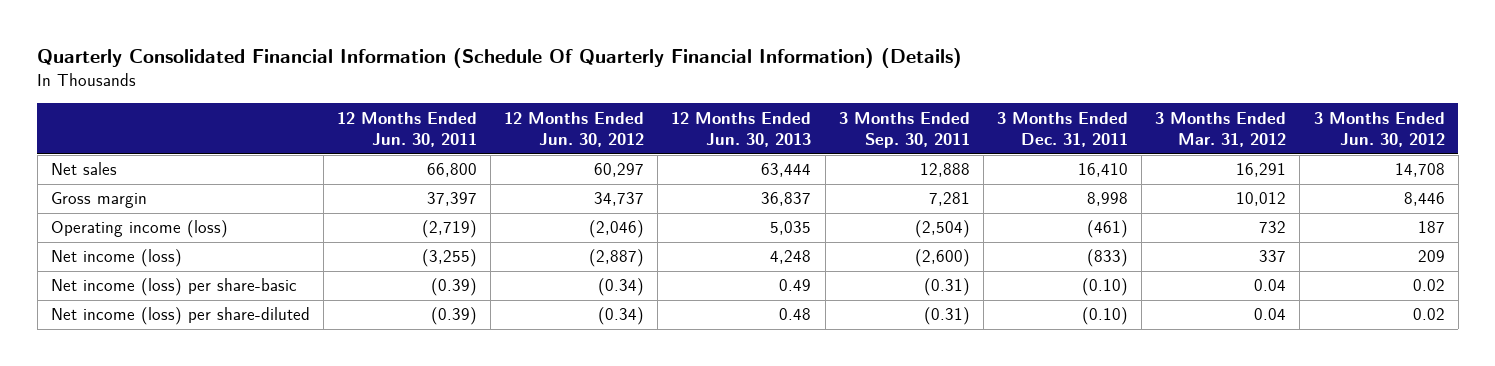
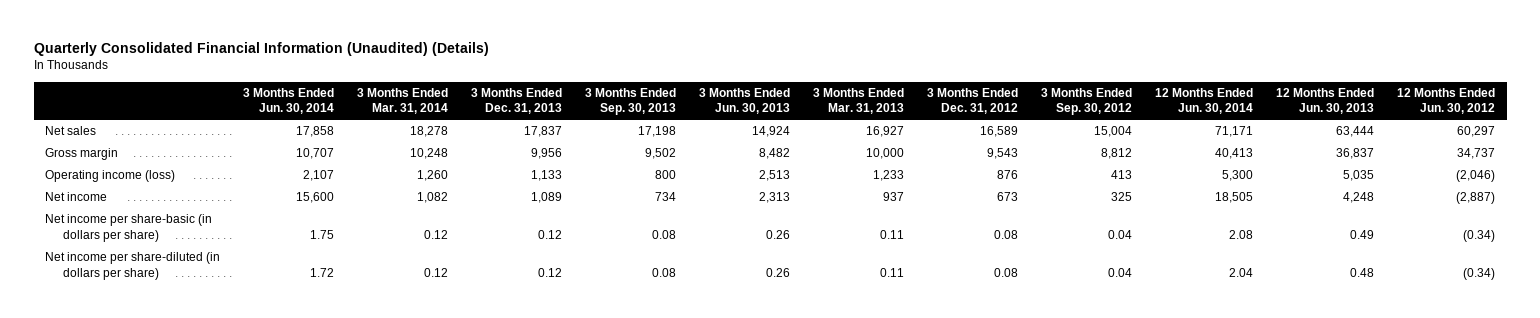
[37,48,963,69] Quarterly Consolidated Financial Information (Schedule Of Quarterly Financial Information) (Details) -> [33,41,489,56] Quarterly Consolidated Financial Information (Unaudited) (Details)
[336,111,477,148] 12 Months Ended Jun. 30, 2011 -> none
[838,111,970,149] 3 Months Ended Sep. 30, 2011 -> none
[997,111,1129,148] 3 Months Ended Dec. 31, 2011 -> none
[1155,111,1287,148] 3 Months Ended Mar. 31, 2012 -> none
[1313,111,1445,148] 3 Months Ended Jun. 30, 2012 -> none
none -> [243,87,335,115] 3 Months Ended Jun. 30, 2014
none -> [357,87,449,115] 3 Months Ended Mar. 31, 2014
none -> [471,87,563,115] 3 Months Ended Dec. 31, 2013
none -> [585,87,677,116] 3 Months Ended Sep. 30, 2013
none -> [699,87,791,115] 3 Months Ended Jun. 30, 2013
none -> [813,87,905,115] 3 Months Ended Mar. 31, 2013
none -> [927,87,1019,115] 3 Months Ended Dec. 31, 2012
none -> [1041,87,1133,116] 3 Months Ended Sep. 30, 2012
none -> [1155,87,1254,115] 12 Months Ended Jun. 30, 2014
[50,249,182,268] Net income (loss) -> [45,192,108,202] Net income
[50,278,297,297] Net income (loss) per share-basic -> [45,214,213,242] Net income per share-basic (in dollars per share)
[50,307,310,326] Net income (loss) per share-diluted -> [45,252,221,280] Net income per share-diluted (in dollars per share)

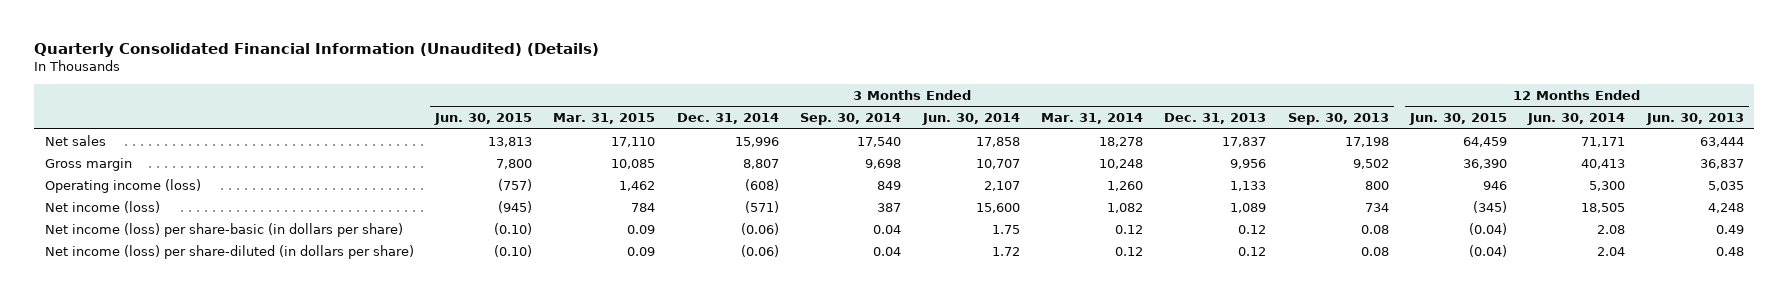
[699,87,791,115] 3 Months Ended Jun. 30, 2013 -> none
[813,87,905,115] 3 Months Ended Mar. 31, 2013 -> none
[927,87,1019,115] 3 Months Ended Dec. 31, 2012 -> none
[1041,87,1133,116] 3 Months Ended Sep. 30, 2012 -> none
[1397,87,1496,115] 12 Months Ended Jun. 30, 2012 -> none
none -> [434,113,533,126] Jun. 30, 2015
none -> [553,113,656,125] Mar. 31, 2015
none -> [676,113,779,125] Dec. 31, 2014
none -> [800,113,902,126] Sep. 30, 2014
none -> [1408,113,1507,126] Jun. 30, 2015
[45,192,108,202] Net income -> [44,200,160,213] Net income (loss)
[45,214,213,242] Net income per share-basic (in dollars per share) -> [44,222,403,237] Net income (loss) per share-basic (in dollars per share)
[45,252,221,280] Net income per share-diluted (in dollars per share) -> [44,244,414,259] Net income (loss) per share-diluted (in dollars per share)

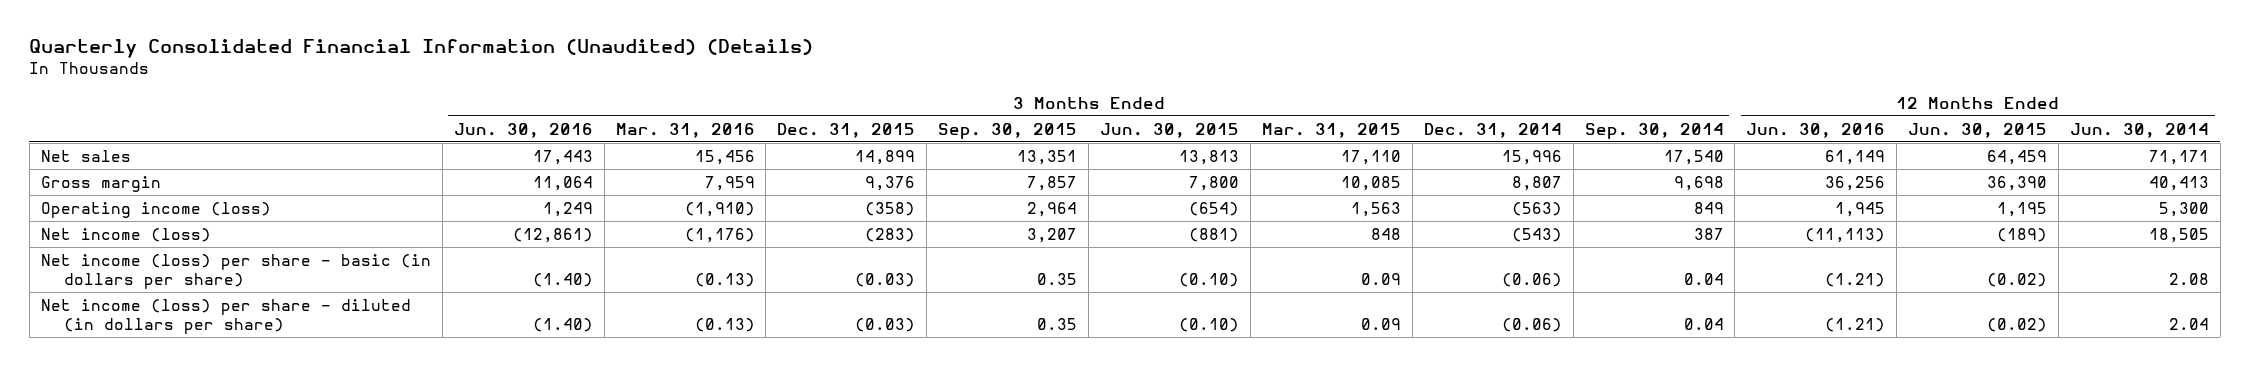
[921,113,1020,126] Jun. 30, 2014 -> none
[1040,113,1143,125] Mar. 31, 2014 -> none
[1164,113,1267,125] Dec. 31, 2013 -> none
[1287,113,1389,126] Sep. 30, 2013 -> none
[1645,113,1744,126] Jun. 30, 2013 -> none
none -> [453,122,593,138] Jun. 30, 2016
none -> [615,122,755,138] Mar. 31, 2016
none -> [777,122,916,138] Dec. 31, 2015
none -> [938,122,1078,139] Sep. 30, 2015
none -> [1746,122,1886,138] Jun. 30, 2016
[498,178,533,191] (757) -> [1189,201,1240,216] (654)
[619,180,656,191] 1,462 -> [1350,201,1401,217] 1,563
[744,178,779,191] (608) -> [1511,201,1562,216] (563)
[1482,180,1507,190] 946 -> [1997,201,2048,217] 1,195
[498,200,533,213] (945) -> [1189,227,1240,242] (881)
[631,202,656,212] 784 -> [1370,227,1401,240] 848
[744,200,779,213] (571) -> [1511,227,1562,242] (543)
[1472,200,1507,213] (345) -> [1997,227,2048,242] (189)
[44,222,403,237] Net income (loss) per share-basic (in dollars per share) -> [40,253,431,289] Net income (loss) per share - basic (in dollars per share)
[1468,222,1507,235] (0.04) -> [1987,272,2048,287] (0.02)
[44,244,414,259] Net income (loss) per share-diluted (in dollars per share) -> [40,298,411,334] Net income (loss) per share - diluted (in dollars per share)
[1468,244,1507,257] (0.04) -> [1987,317,2048,332] (0.02)

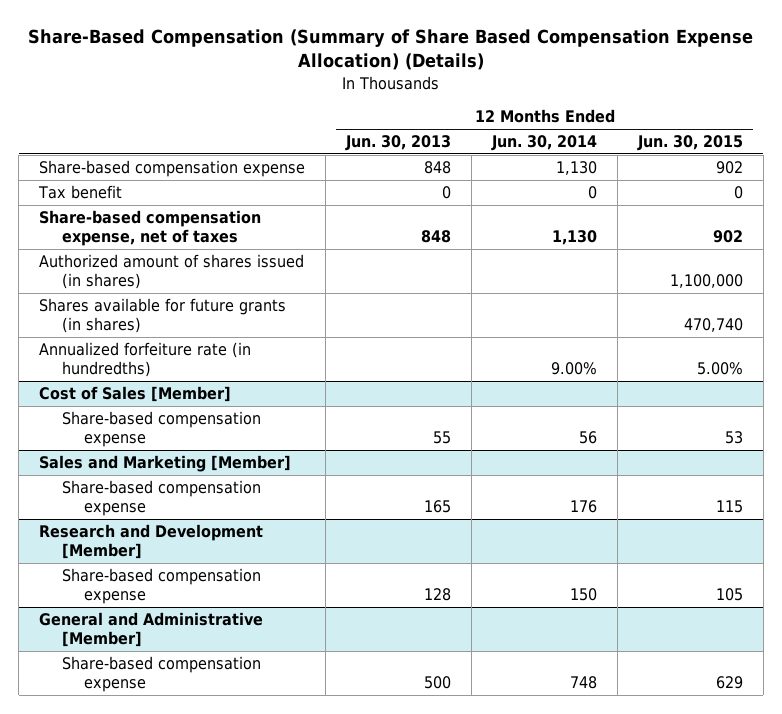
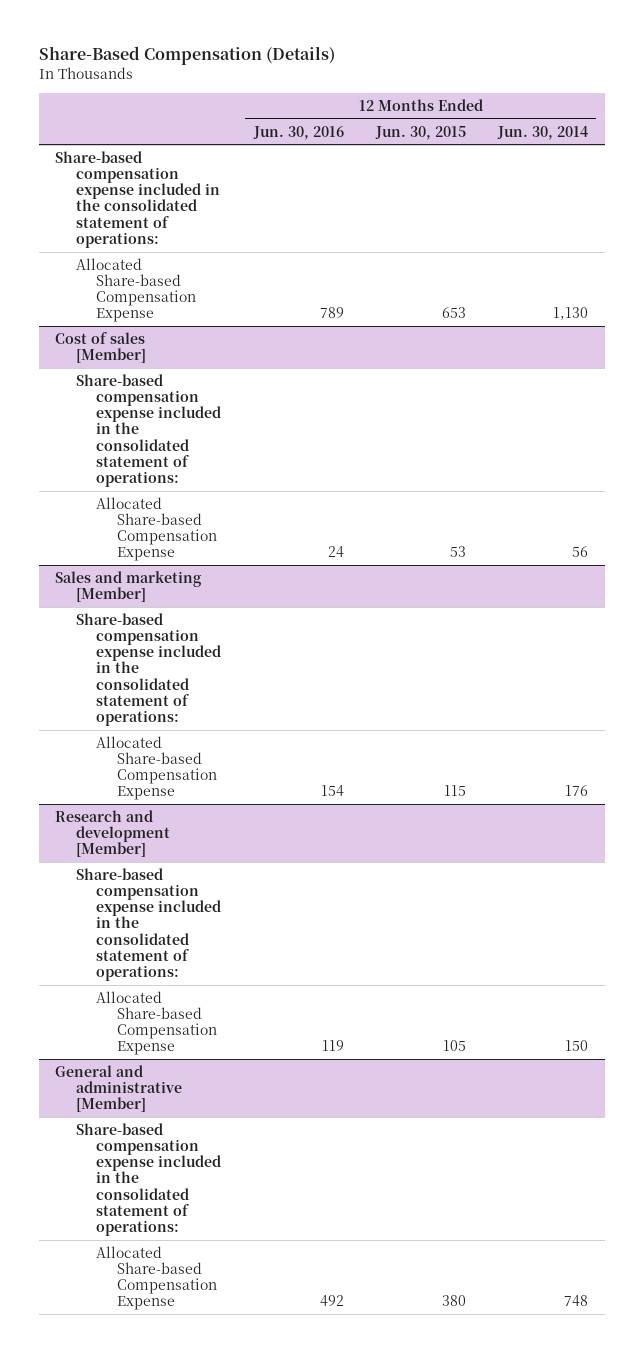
[28,29,754,71] Share-Based Compensation (Summary of Share Based Compensation Expense Allocation) (Details) -> [38,46,335,66] Share-Based Compensation (Details)
[345,135,452,152] Jun. 30, 2013 -> none
none -> [252,125,344,140] Jun. 30, 2016
[38,185,123,200] Tax benefit -> none
[39,210,262,247] Share-based compensation expense, net of taxes -> none
[39,254,305,290] Authorized amount of shares issued (in shares) -> none
[39,298,287,334] Shares available for future grants (in shares) -> none
[39,342,252,378] Annualized forfeiture rate (in hundredths) -> none
none -> [54,150,220,248] Share-based compensation expense included in the consolidated statement of operations:
[39,160,306,178] Share-based compensation expense -> [75,257,197,323] Allocated Share-based Compensation Expense
[715,161,743,175] 902 -> [441,307,466,319] 653
[39,386,232,403] Cost of Sales [Member] -> [54,331,146,364] Cost of sales [Member]
none -> [75,373,222,487] Share-based compensation expense included in the consolidated statement of operations:
[61,411,261,448] Share-based compensation expense -> [96,496,217,562] Allocated Share-based Compensation Expense
[39,455,292,473] Sales and Marketing [Member] -> [54,570,202,603] Sales and marketing [Member]
none -> [75,612,222,726] Share-based compensation expense included in the consolidated statement of operations:
[61,480,261,517] Share-based compensation expense -> [96,735,217,801] Allocated Share-based Compensation Expense
[39,524,264,560] Research and Development [Member] -> [54,809,170,858] Research and development [Member]
none -> [75,867,222,981] Share-based compensation expense included in the consolidated statement of operations:
[61,568,261,605] Share-based compensation expense -> [96,990,217,1056] Allocated Share-based Compensation Expense
[39,612,264,648] General and Administrative [Member] -> [54,1064,182,1113] General and administrative [Member]
none -> [75,1122,222,1236] Share-based compensation expense included in the consolidated statement of operations:
[61,656,261,693] Share-based compensation expense -> [96,1245,217,1311] Allocated Share-based Compensation Expense
[715,676,743,690] 629 -> [441,1295,466,1307] 380

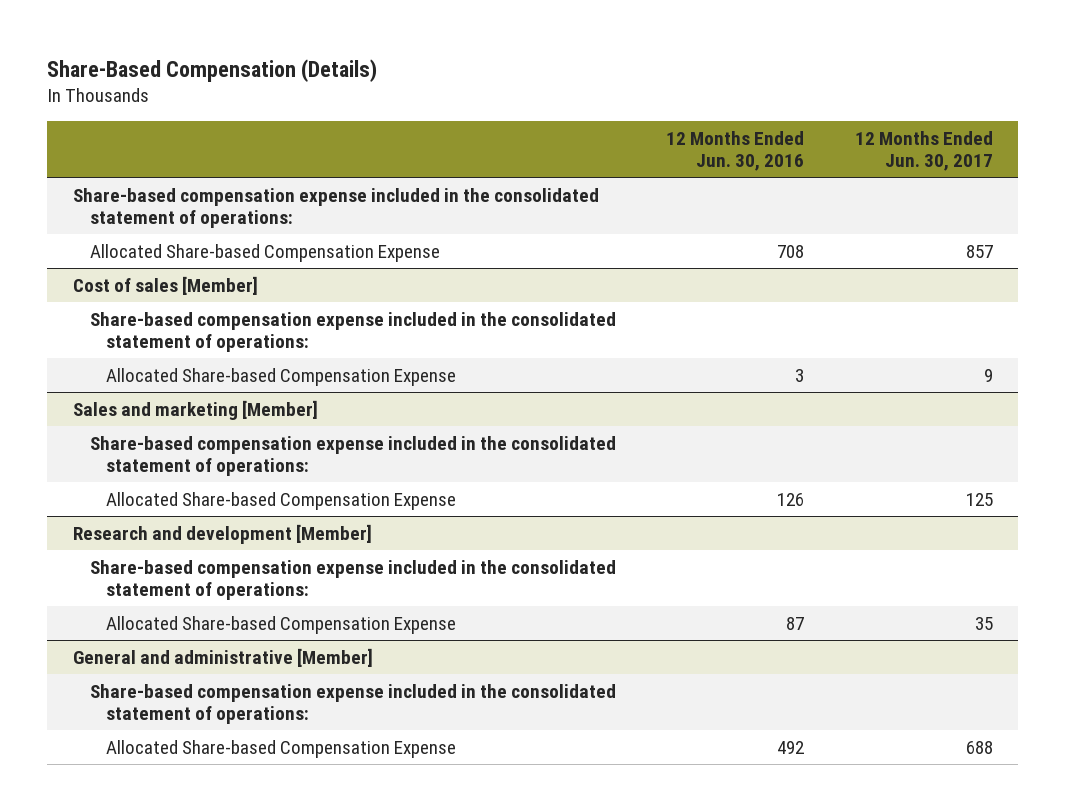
[374,125,466,140] Jun. 30, 2015 -> none
[497,125,589,140] Jun. 30, 2014 -> none
none -> [854,130,993,172] 12 Months Ended Jun. 30, 2017
[319,307,344,319] 789 -> [777,244,805,258] 708
[327,546,344,558] 24 -> [795,368,805,382] 3
[320,785,344,797] 154 -> [777,492,805,506] 126
[321,1040,344,1052] 119 -> [786,616,805,630] 87

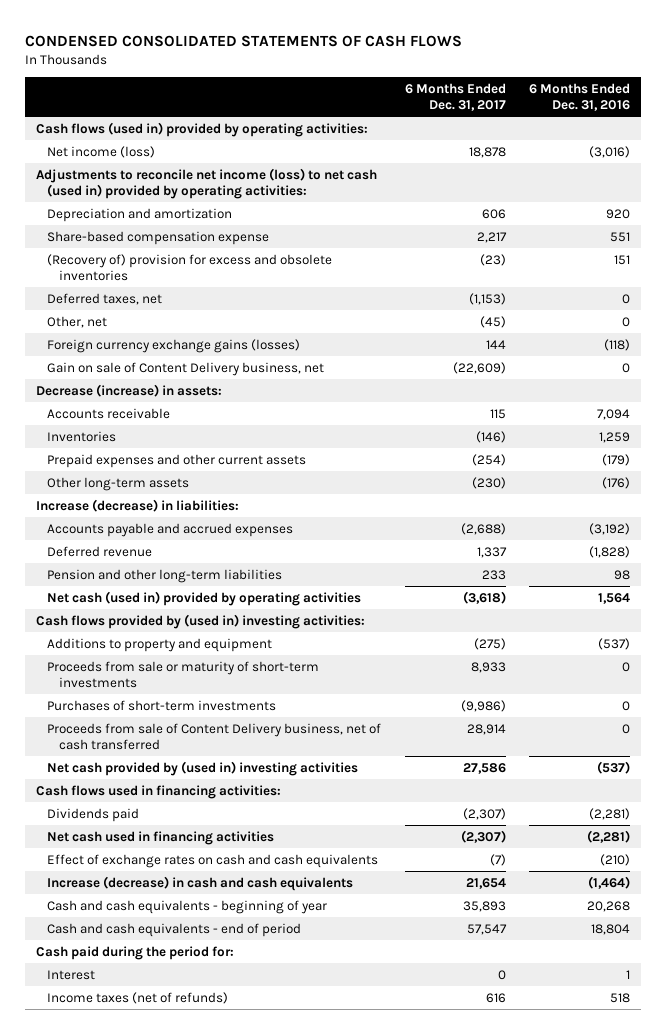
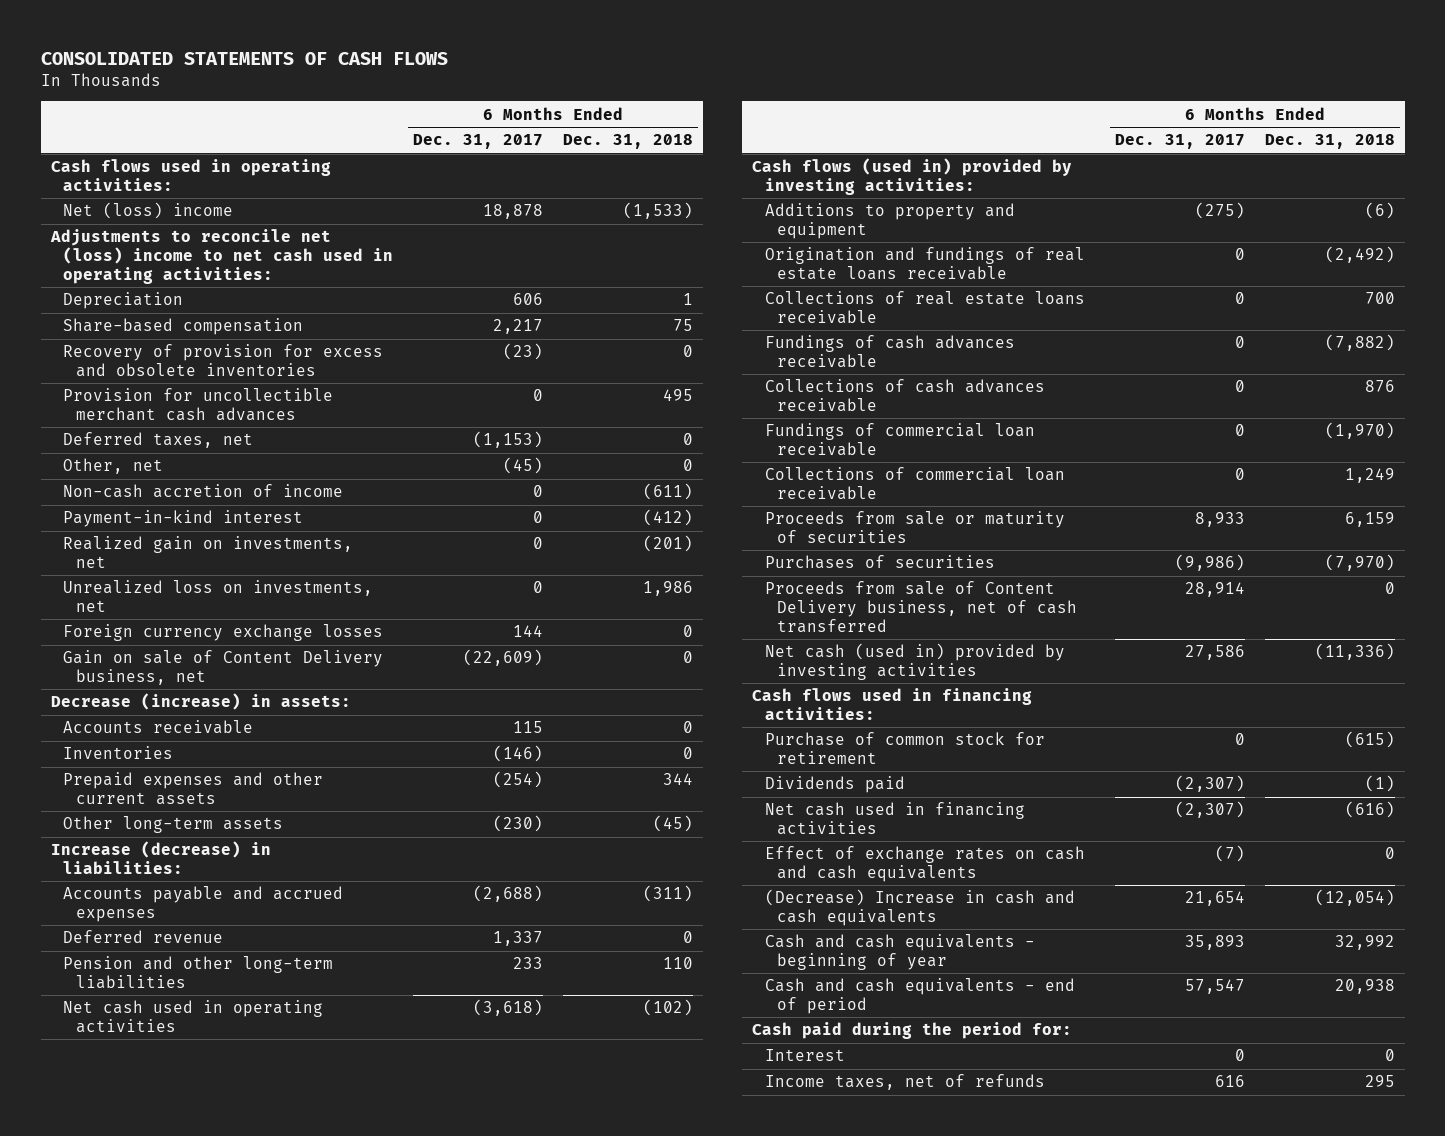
[24,34,462,47] CONDENSED CONSOLIDATED STATEMENTS OF CASH FLOWS -> [40,51,448,65] CONSOLIDATED STATEMENTS OF CASH FLOWS
[528,82,630,112] 6 Months Ended Dec. 31, 2016 -> none
none -> [563,134,694,150] Dec. 31, 2018
[47,207,233,222] Depreciation and amortization -> none
[36,121,369,137] Cash flows (used in) provided by operating activities: -> [50,159,331,191] Cash flows used in operating activities:
[47,145,156,158] Net income (loss) -> [63,202,234,220] Net (loss) income
[36,167,378,199] Adjustments to reconcile net income (loss) to net cash (used in) provided by operating activities: -> [49,229,394,284] Adjustments to reconcile net (loss) income to net cash used in operating activities:
none -> [63,292,184,310] Depreciation
[47,230,270,245] Share-based compensation expense -> [63,318,304,336] Share-based compensation
[47,253,333,281] (Recovery of) provision for excess and obsolete inventories -> [63,344,384,377] Recovery of provision for excess and obsolete inventories
none -> [63,388,334,421] Provision for uncollectible merchant cash advances
none -> [63,484,344,499] Non-cash accretion of income
none -> [63,510,304,528] Payment-in-kind interest
none -> [63,536,354,568] Realized gain on investments, net
none -> [63,580,374,612] Unrealized loss on investments, net
[47,338,301,353] Foreign currency exchange gains (losses) -> [63,624,384,642] Foreign currency exchange losses
[47,590,362,606] Net cash (used in) provided by operating activities -> [63,1000,324,1033] Net cash used in operating activities
[36,613,366,629] Cash flows provided by (used in) investing activities: -> [752,158,1073,195] Cash flows (used in) provided by investing activities:
none -> [764,247,1085,280] Origination and fundings of real estate loans receivable
none -> [764,291,1085,324] Collections of real estate loans receivable
none -> [764,335,1015,368] Fundings of cash advances receivable
none -> [764,379,1045,412] Collections of cash advances receivable
none -> [764,423,1035,456] Fundings of commercial loan receivable
none -> [764,467,1065,500] Collections of commercial loan receivable
[47,660,320,688] Proceeds from sale or maturity of short-term investments -> [764,511,1065,543] Proceeds from sale or maturity of securities
[47,699,277,711] Purchases of short-term investments -> [764,555,995,570] Purchases of securities
[47,760,359,776] Net cash provided by (used in) investing activities -> [764,643,1065,680] Net cash (used in) provided by investing activities
none -> [764,732,1045,764] Purchase of common stock for retirement
[47,875,354,891] Increase (decrease) in cash and cash equivalents -> [764,889,1075,926] (Decrease) Increase in cash and cash equivalents
[47,991,229,1004] Income taxes (net of refunds) -> [764,1074,1045,1091] Income taxes, net of refunds

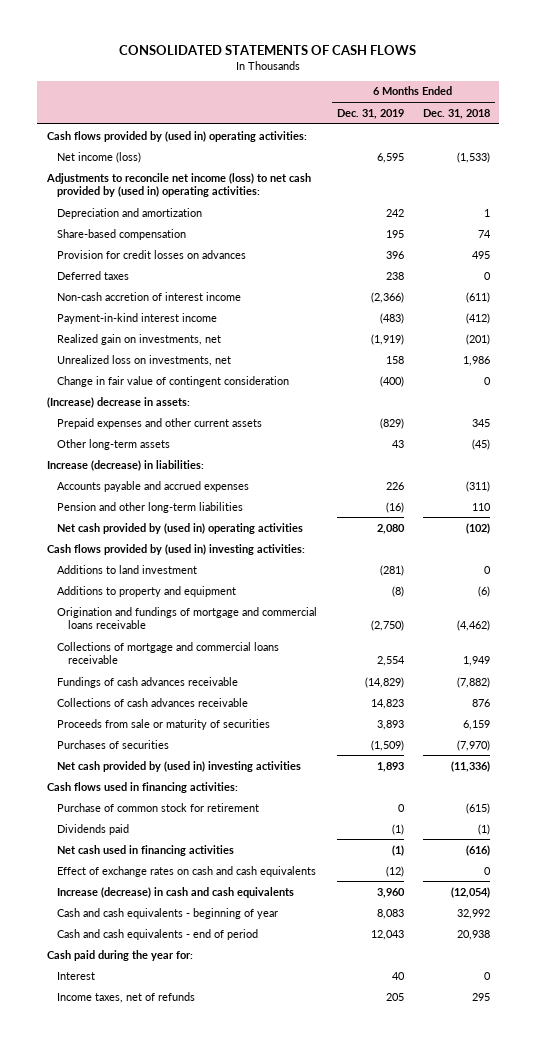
[413,134,544,150] Dec. 31, 2017 -> none
none -> [336,108,404,119] Dec. 31, 2019
[63,292,184,310] Depreciation -> none
[63,344,384,377] Recovery of provision for excess and obsolete inventories -> none
[63,458,164,475] Other, net -> none
[50,159,331,191] Cash flows used in operating activities: -> [46,130,307,142] Cash flows provided by (used in) operating activities:
[63,202,234,220] Net (loss) income -> [57,151,142,163] Net income (loss)
[49,229,394,284] Adjustments to reconcile net (loss) income to net cash used in operating activities: -> [45,172,311,197] Adjustments to reconcile net income (loss) to net cash provided by (used in) operating activities:
none -> [57,207,203,219] Depreciation and amortization
[673,319,694,332] 75 -> [477,229,491,238] 74
[63,388,334,421] Provision for uncollectible merchant cash advances -> [57,249,247,259] Provision for credit losses on advances
[63,432,254,449] Deferred taxes, net -> [57,270,130,280] Deferred taxes
[63,484,344,499] Non-cash accretion of income -> [57,291,242,301] Non-cash accretion of interest income
[63,510,304,528] Payment-in-kind interest -> [57,312,218,324] Payment-in-kind interest income
[63,624,384,642] Foreign currency exchange losses -> none
[63,650,384,685] Gain on sale of Content Delivery business, net -> none
[63,720,254,735] Accounts receivable -> none
[63,746,174,760] Inventories -> none
none -> [57,375,290,387] Change in fair value of contingent consideration
[50,693,351,711] Decrease (increase) in assets: -> [46,396,190,408] (Increase) decrease in assets:
[663,773,694,786] 344 -> [471,418,490,427] 345
[63,930,224,944] Deferred revenue -> none
[63,1000,324,1033] Net cash used in operating activities -> [57,522,304,534] Net cash provided by (used in) operating activities
[752,158,1073,195] Cash flows (used in) provided by investing activities: -> [46,543,305,555] Cash flows provided by (used in) investing activities:
none -> [57,564,198,574] Additions to land investment
[764,247,1085,280] Origination and fundings of real estate loans receivable -> [57,606,318,629] Origination and fundings of mortgage and commercial loans receivable
[1324,246,1395,264] (2,492) -> [456,619,490,631] (4,462)
[764,291,1085,324] Collections of real estate loans receivable -> [57,641,280,664] Collections of mortgage and commercial loans receivable
[1364,292,1395,305] 700 -> [462,655,490,666] 1,949
[764,423,1035,456] Fundings of commercial loan receivable -> none
[764,467,1065,500] Collections of commercial loan receivable -> none
[764,581,1078,633] Proceeds from sale of Content Delivery business, net of cash transferred -> none
[764,643,1065,680] Net cash (used in) provided by investing activities -> [57,760,302,772] Net cash provided by (used in) investing activities
[764,889,1075,926] (Decrease) Increase in cash and cash equivalents -> [57,886,295,898] Increase (decrease) in cash and cash equivalents
[752,1022,1073,1040] Cash paid during the period for: -> [46,949,193,961] Cash paid during the year for:

